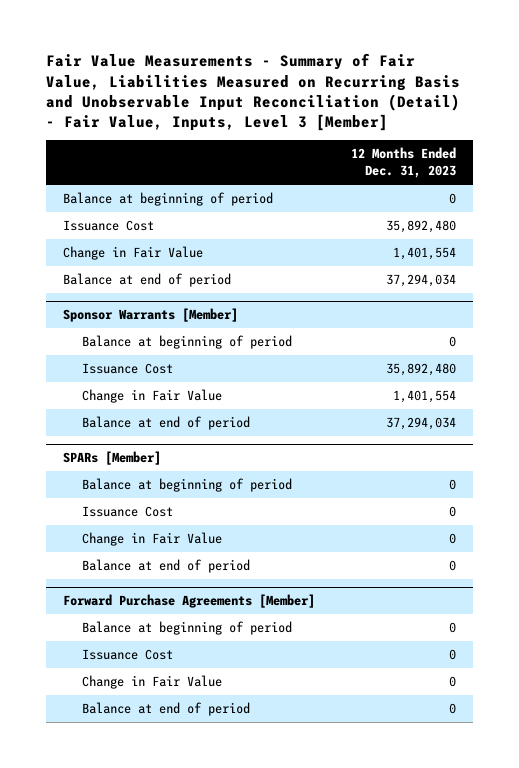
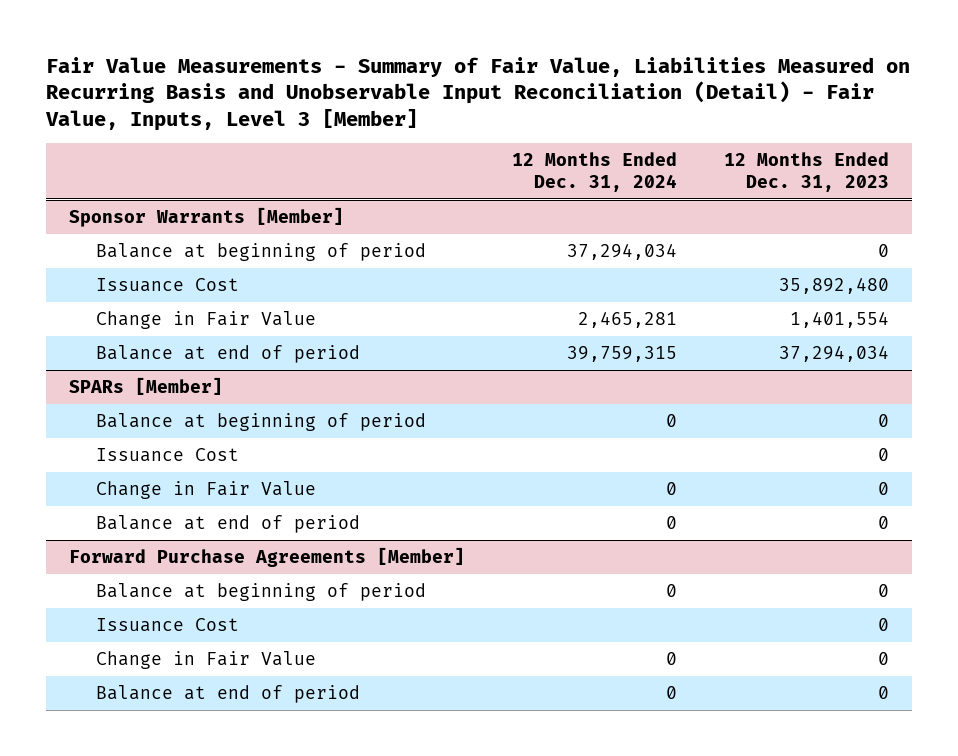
none -> [511,152,677,193] 12 Months Ended Dec. 31, 2024
[63,192,274,207] Balance at beginning of period -> none
[63,220,155,232] Issuance Cost -> none
[63,246,204,261] Change in Fair Value -> none
[63,273,232,288] Balance at end of period -> none

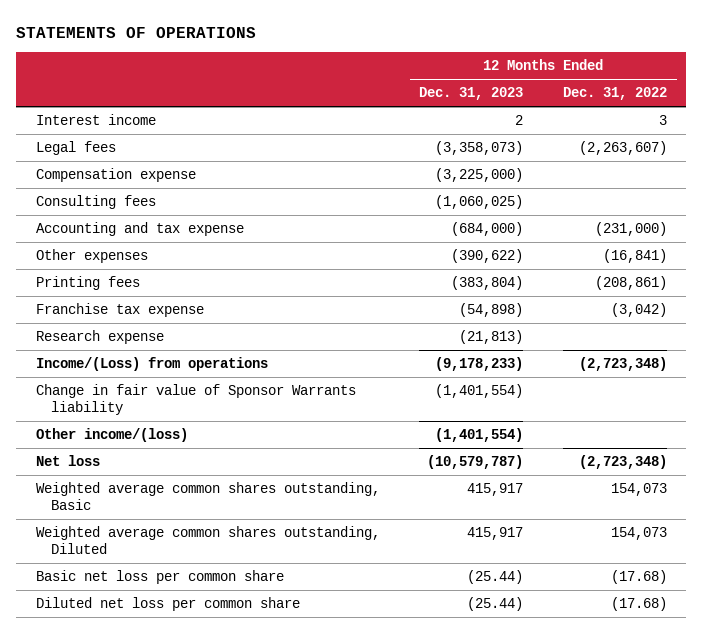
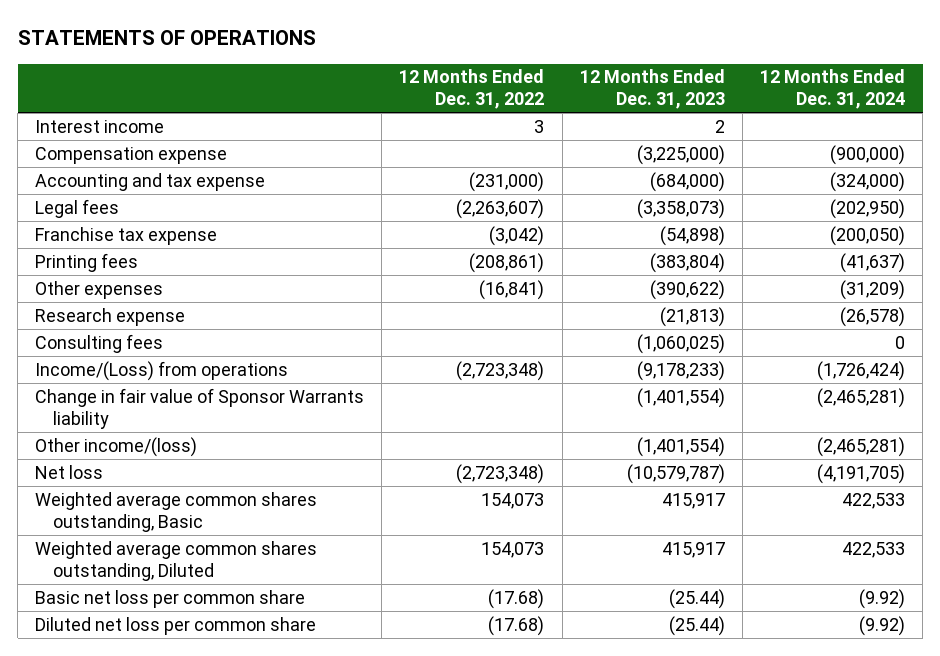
none -> [759,69,905,110] 12 Months Ended Dec. 31, 2024
[36,141,117,156] Legal fees -> [35,198,120,218] Legal fees
[36,276,141,291] Printing fees -> [35,252,139,272] Printing fees
[36,249,149,264] Other expenses -> [35,280,164,299] Other expenses
[36,195,157,210] Consulting fees -> [35,333,164,353] Consulting fees

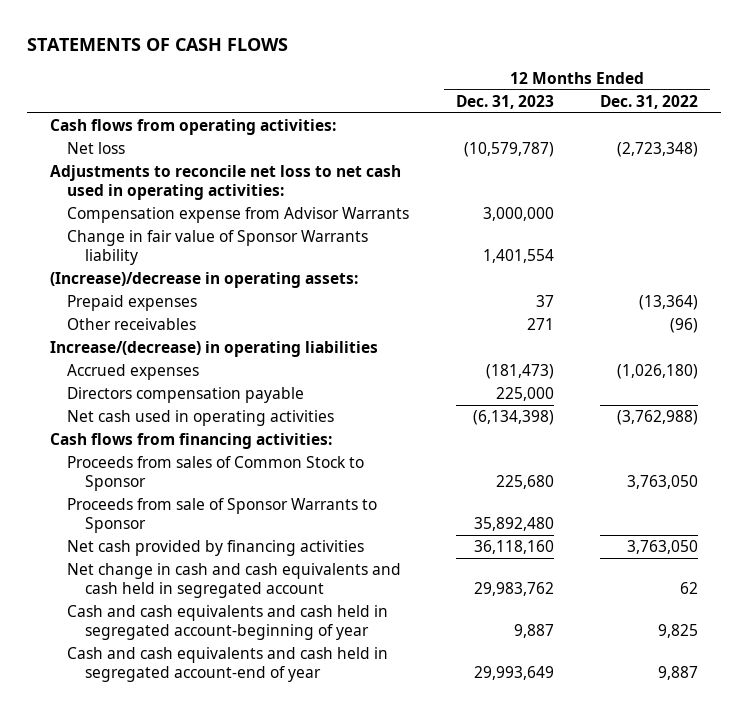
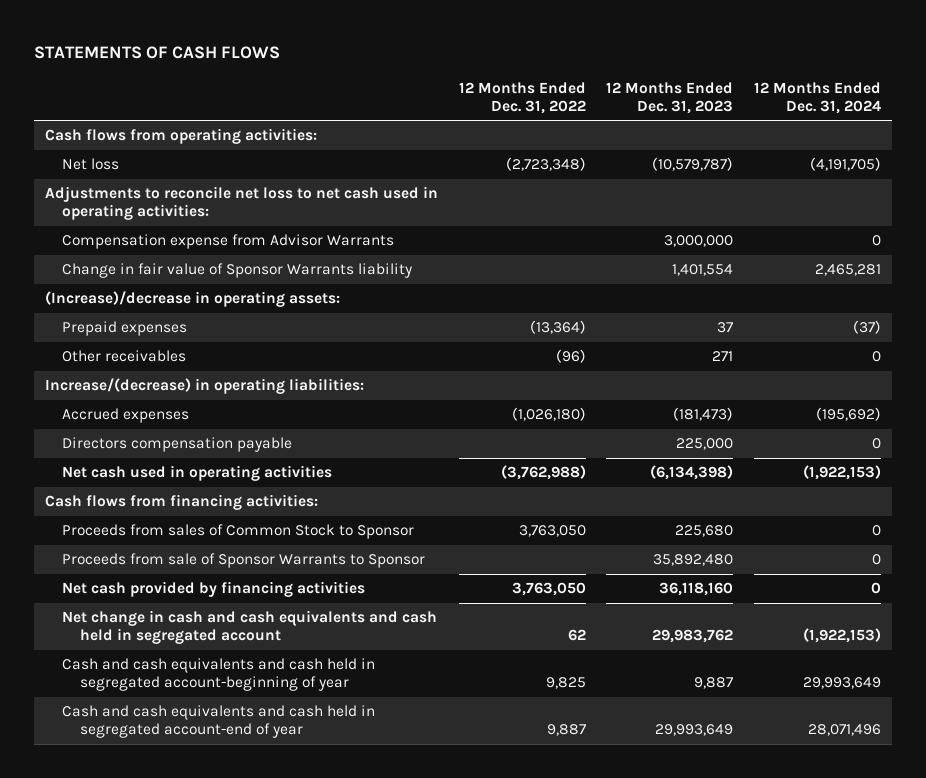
none -> [754,81,882,114] 12 Months Ended Dec. 31, 2024
[50,341,379,358] Increase/(decrease) in operating liabilities -> [44,378,364,395] Increase/(decrease) in operating liabilities:

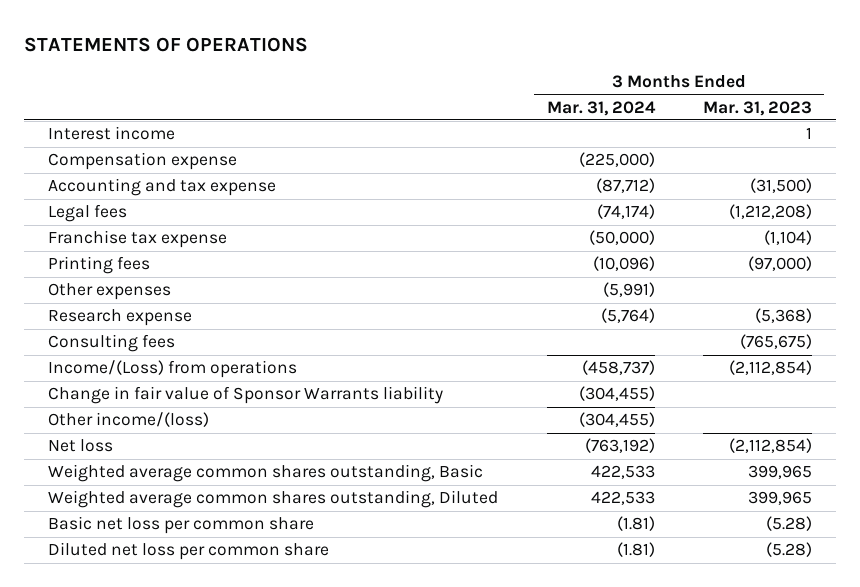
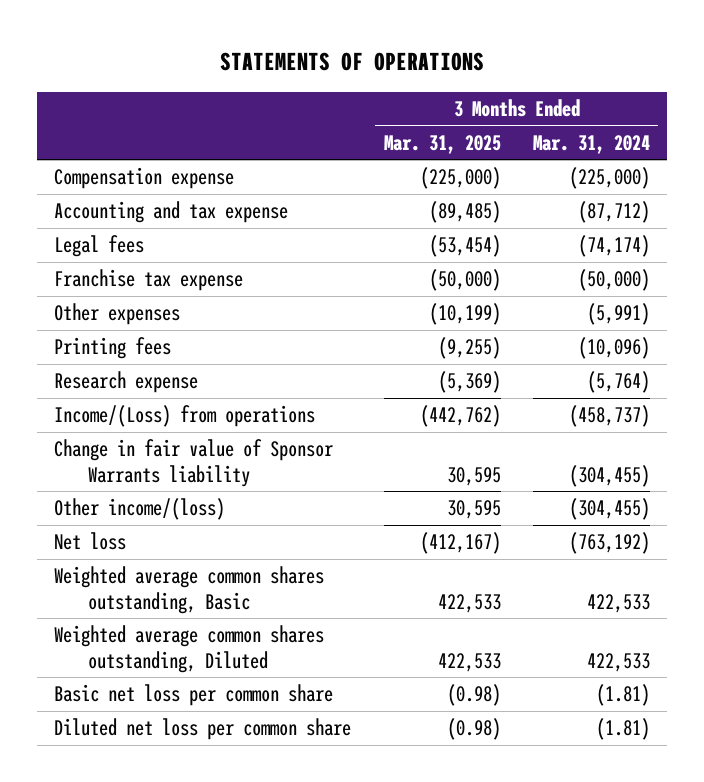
[702,100,812,116] Mar. 31, 2023 -> none
none -> [383,134,501,154] Mar. 31, 2025
[48,126,176,141] Interest income -> none
[48,256,151,275] Printing fees -> [53,337,171,360] Printing fees
[48,334,176,353] Consulting fees -> none

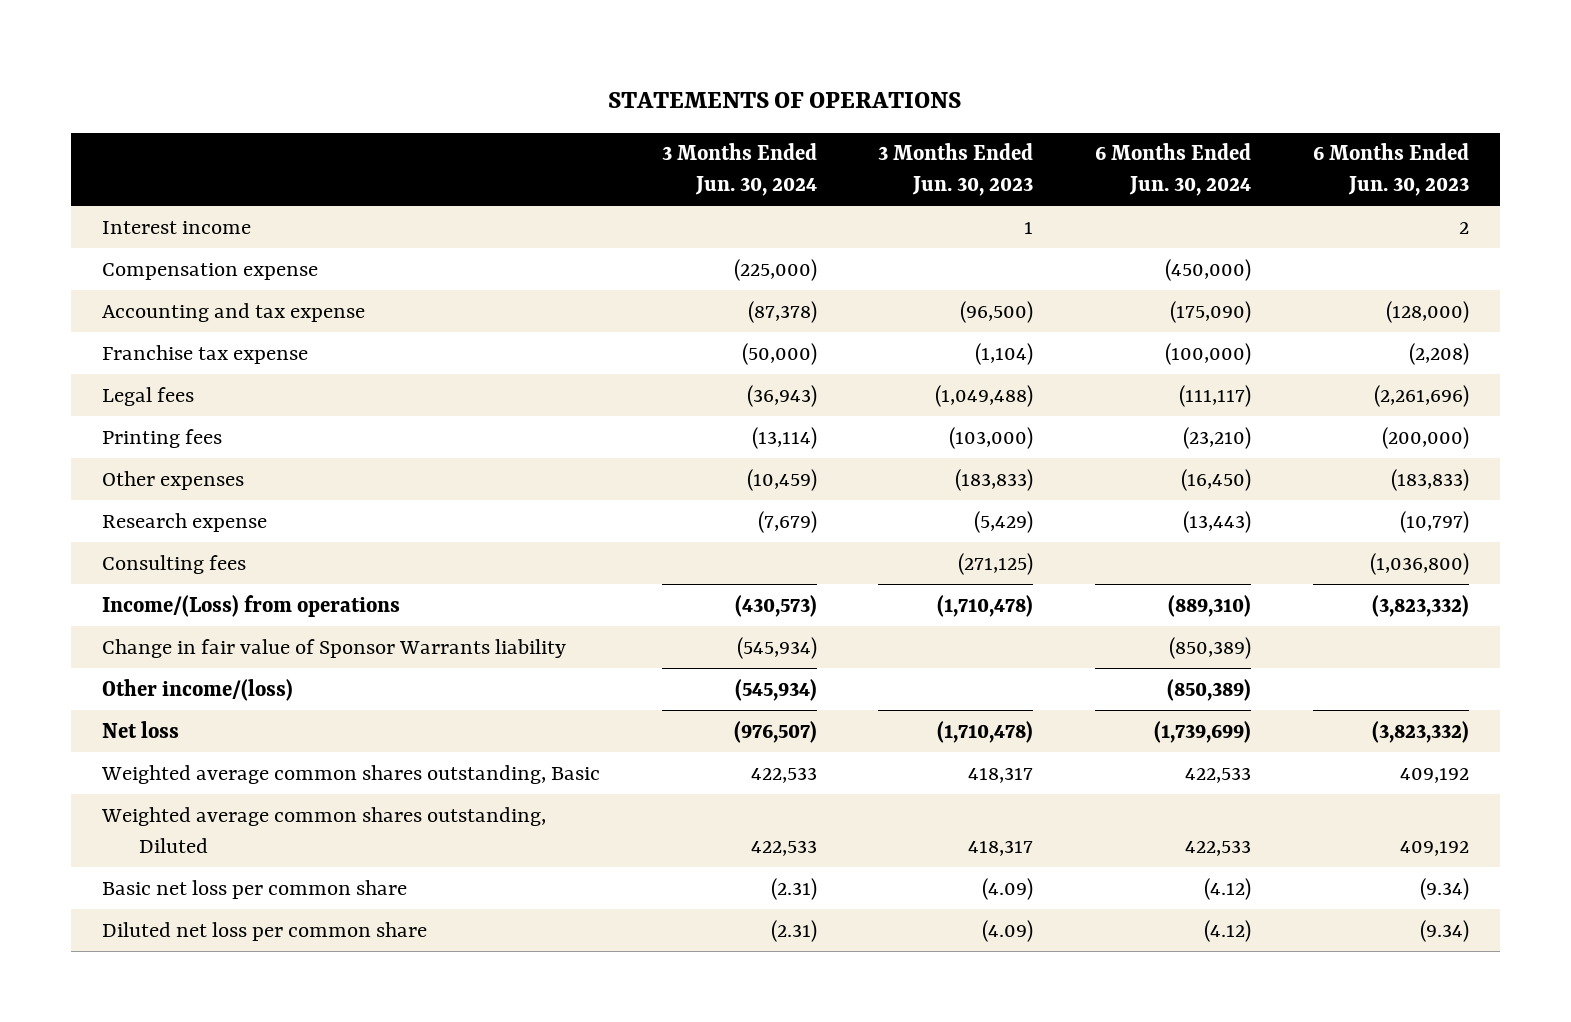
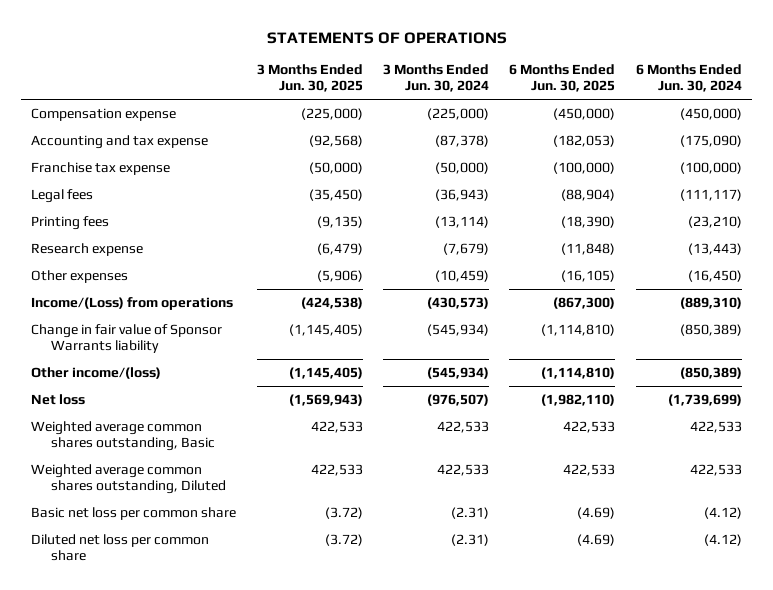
[878,143,1034,197] 3 Months Ended Jun. 30, 2023 -> none
[1313,143,1470,197] 6 Months Ended Jun. 30, 2023 -> none
none -> [256,64,363,93] 3 Months Ended Jun. 30, 2025
none -> [509,64,616,93] 6 Months Ended Jun. 30, 2025
[101,220,251,234] Interest income -> none
[101,554,246,574] Consulting fees -> none
[101,470,244,490] Other expenses -> [31,269,129,283] Other expenses

